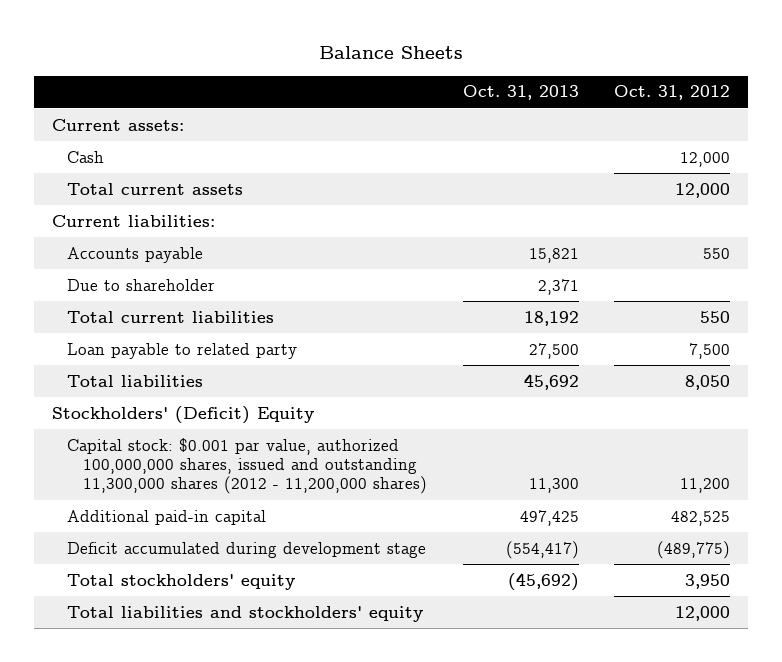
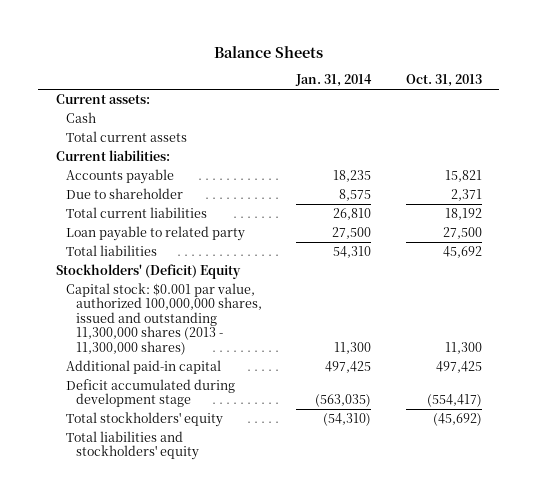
[614,85,731,101] Oct. 31, 2012 -> none
none -> [295,74,373,88] Jan. 31, 2014
[67,437,428,495] Capital stock: $0.001 par value, authorized 100,000,000 shares, issued and outstanding 11,300,000 shares (2012 - 11,200,000 shares) -> [65,283,262,355] Capital stock: $0.001 par value, authorized 100,000,000 shares, issued and outstanding 11,300,000 shares (2013 - 11,300,000 shares)

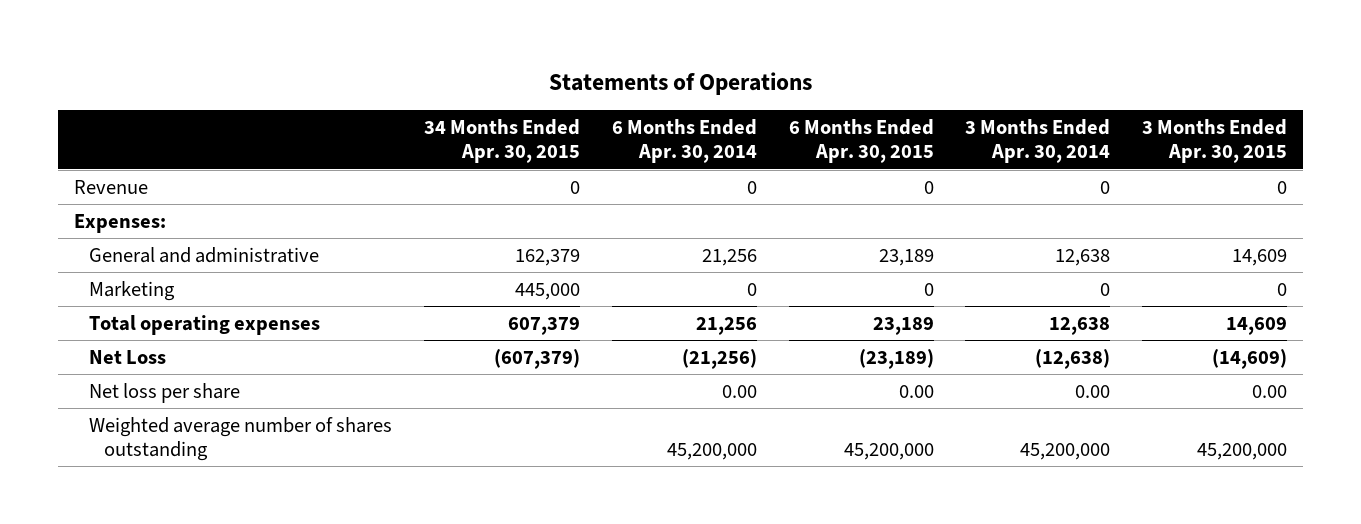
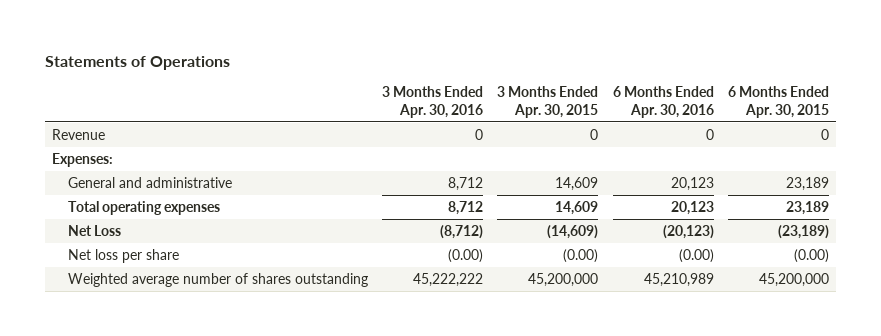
[423,118,580,164] 34 Months Ended Apr. 30, 2015 -> none
[611,118,757,164] 6 Months Ended Apr. 30, 2014 -> none
[965,118,1111,164] 3 Months Ended Apr. 30, 2014 -> none
none -> [382,86,484,118] 3 Months Ended Apr. 30, 2016
none -> [612,86,714,118] 6 Months Ended Apr. 30, 2016
[89,280,176,301] Marketing -> none
[898,384,934,398] 0.00 -> [794,248,830,263] (0.00)
[1252,384,1288,398] 0.00 -> [563,248,599,263] (0.00)

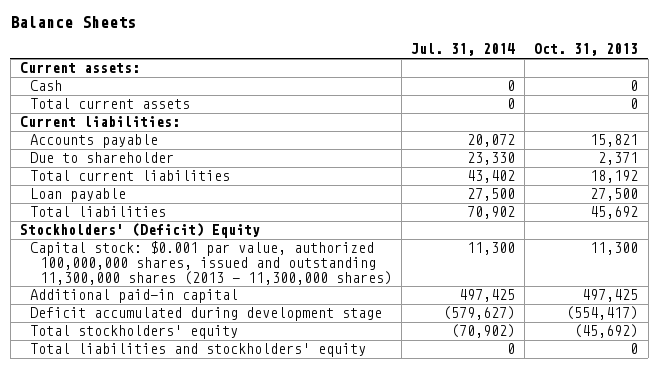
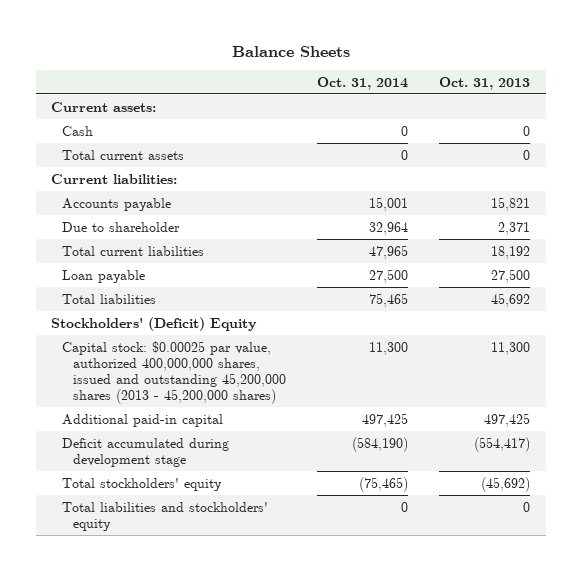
[411,43,516,57] Jul. 31, 2014 -> none
none -> [316,76,408,90] Oct. 31, 2014
[30,241,393,285] Capital stock: $0.001 par value, authorized 100,000,000 shares, issued and outstanding 11,300,000 shares (2013 - 11,300,000 shares) -> [62,340,286,405] Capital stock: $0.00025 par value, authorized 400,000,000 shares, issued and outstanding 45,200,000 shares (2013 - 45,200,000 shares)

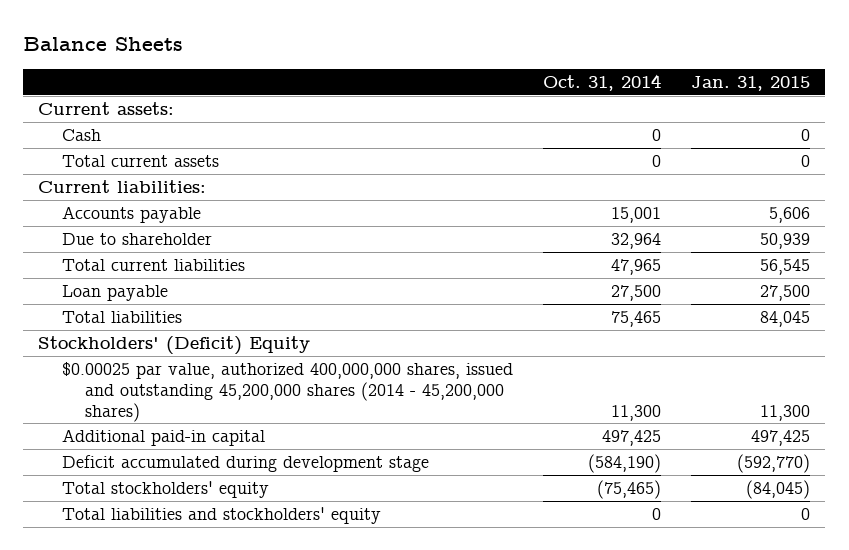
[439,76,531,90] Oct. 31, 2013 -> none
none -> [691,76,811,92] Jan. 31, 2015
[62,340,286,405] Capital stock: $0.00025 par value, authorized 400,000,000 shares, issued and outstanding 45,200,000 shares (2013 - 45,200,000 shares) -> [61,361,513,422] $0.00025 par value, authorized 400,000,000 shares, issued and outstanding 45,200,000 shares (2014 - 45,200,000 shares)

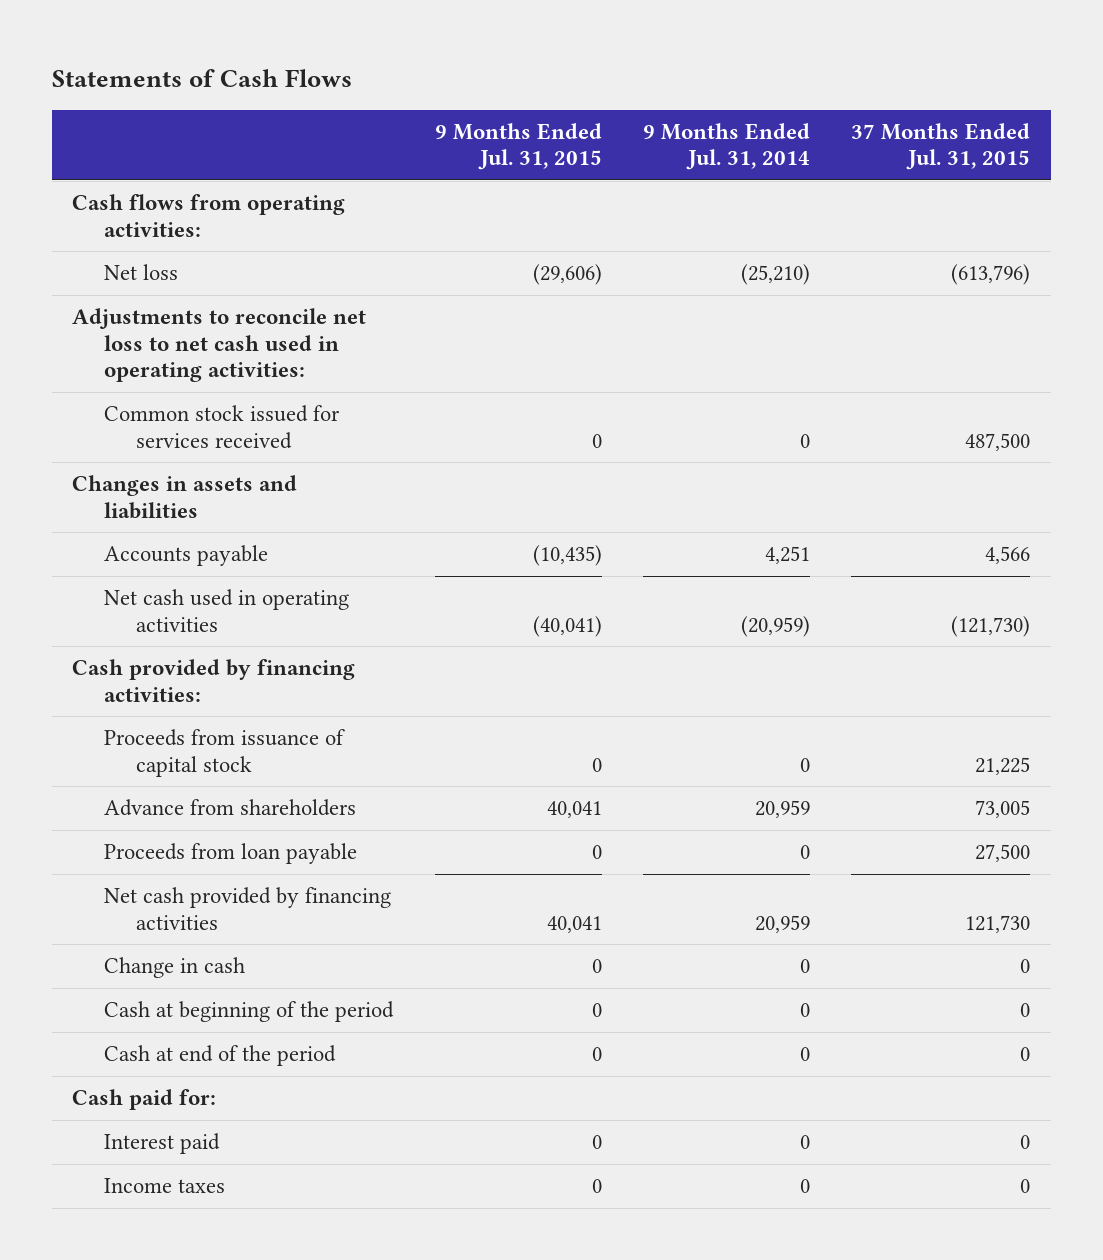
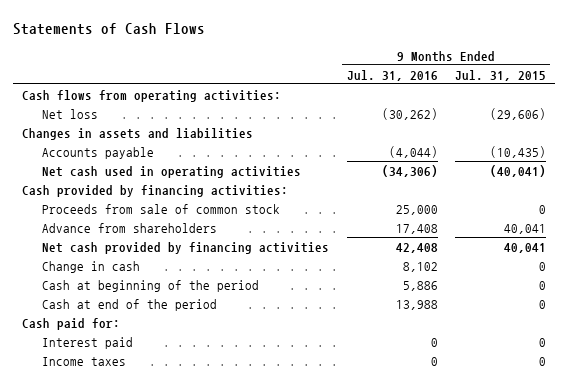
[643,122,811,171] 9 Months Ended Jul. 31, 2014 -> none
[851,122,1031,171] 37 Months Ended Jul. 31, 2015 -> none
none -> [346,69,438,81] Jul. 31, 2016
[72,308,367,383] Adjustments to reconcile net loss to net cash used in operating activities: -> none
[104,405,341,449] Common stock issued for services received -> none
[104,729,346,777] Proceeds from issuance of capital stock -> [42,203,281,214] Proceeds from sale of common stock
[104,843,358,865] Proceeds from loan payable -> none

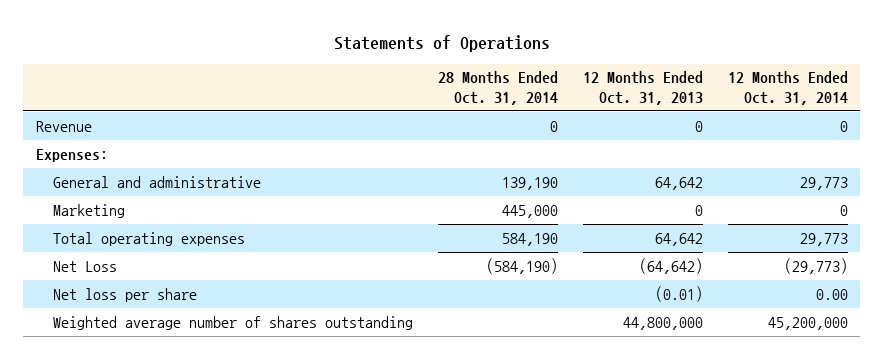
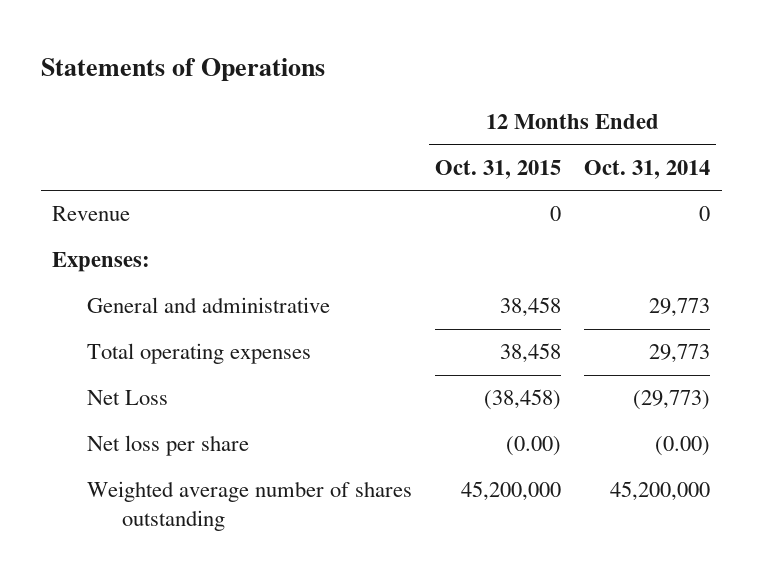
[438,71,559,105] 28 Months Ended Oct. 31, 2014 -> none
[582,71,703,105] 12 Months Ended Oct. 31, 2013 -> none
none -> [435,159,562,179] Oct. 31, 2015
[53,203,126,218] Marketing -> none
[815,288,848,300] 0.00 -> [655,436,711,457] (0.00)

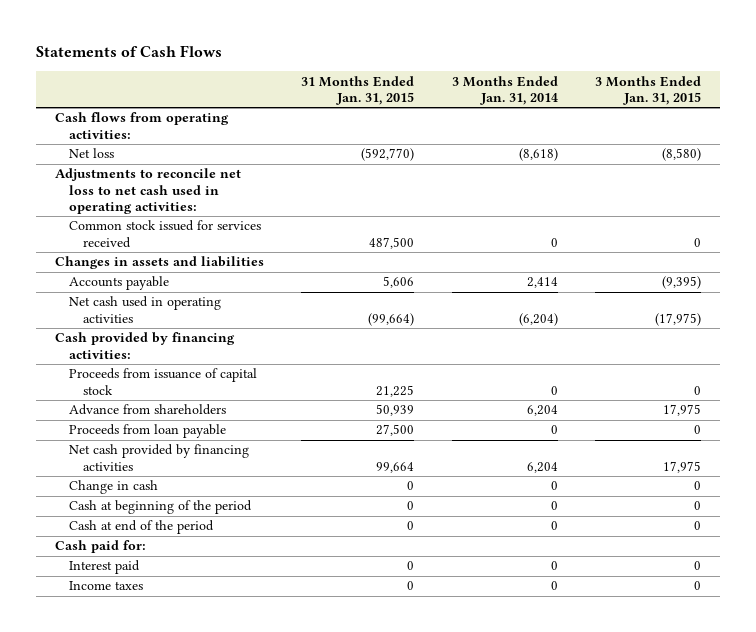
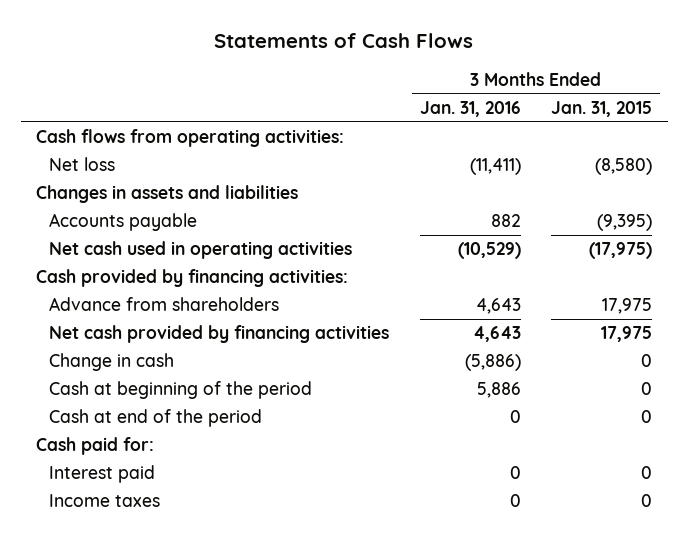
[301,75,415,105] 31 Months Ended Jan. 31, 2015 -> none
[451,75,558,105] 3 Months Ended Jan. 31, 2014 -> none
none -> [419,101,521,118] Jan. 31, 2016
[54,168,241,214] Adjustments to reconcile net loss to net cash used in operating activities: -> none
[69,220,262,248] Common stock issued for services received -> none
[69,368,258,395] Proceeds from issuance of capital stock -> none
[69,424,227,439] Proceeds from loan payable -> none

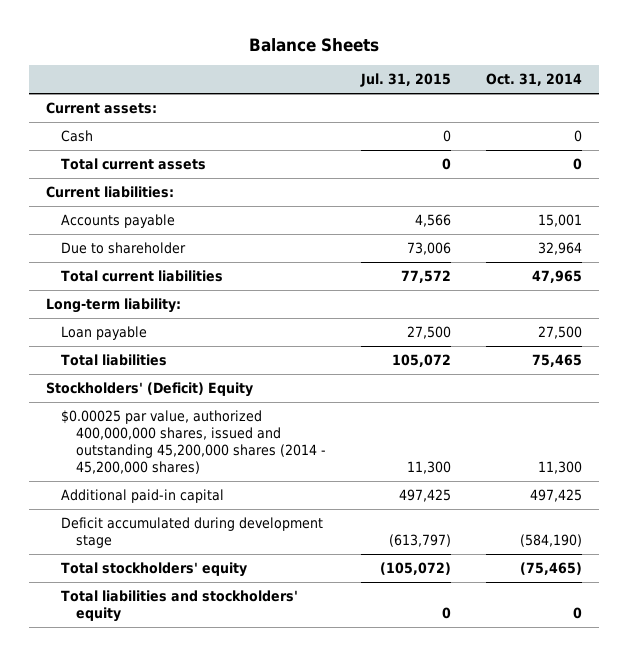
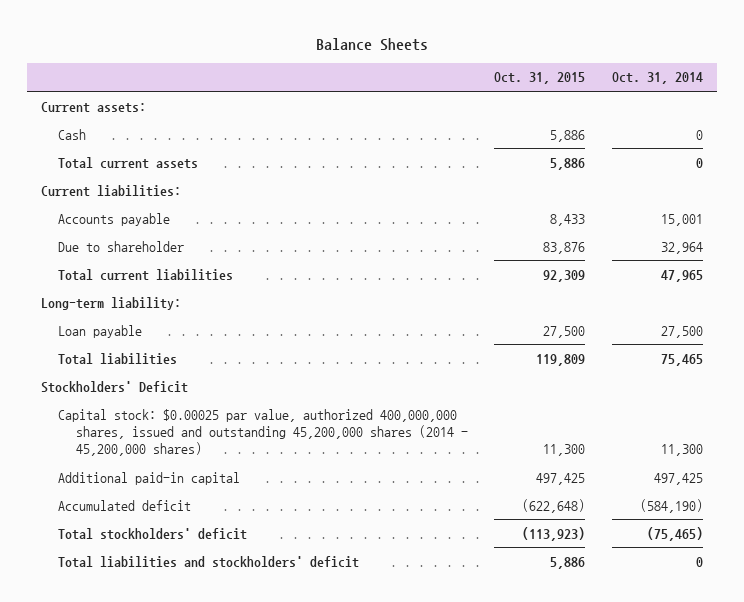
[359,73,451,88] Jul. 31, 2015 -> none
none -> [494,72,586,85] Oct. 31, 2015
[46,382,254,398] Stockholders' (Deficit) Equity -> [40,380,188,393] Stockholders' Deficit
[61,410,326,474] $0.00025 par value, authorized 400,000,000 shares, issued and outstanding 45,200,000 shares (2014 - 45,200,000 shares) -> [58,408,468,457] Capital stock: $0.00025 par value, authorized 400,000,000 shares, issued and outstanding 45,200,000 shares (2014 - 45,200,000 shares)
[61,517,324,549] Deficit accumulated during development stage -> [58,499,192,511] Accumulated deficit
[61,562,248,578] Total stockholders' equity -> [58,527,248,540] Total stockholders' deficit
[61,590,299,623] Total liabilities and stockholders' equity -> [58,555,360,568] Total liabilities and stockholders' deficit

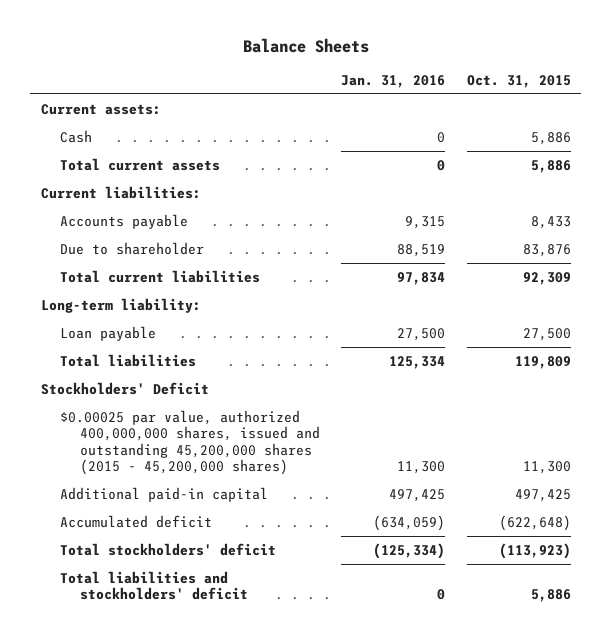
[612,72,704,85] Oct. 31, 2014 -> none
none -> [341,74,446,88] Jan. 31, 2016
[58,408,468,457] Capital stock: $0.00025 par value, authorized 400,000,000 shares, issued and outstanding 45,200,000 shares (2014 - 45,200,000 shares) -> [60,409,321,476] $0.00025 par value, authorized 400,000,000 shares, issued and outstanding 45,200,000 shares (2015 - 45,200,000 shares)

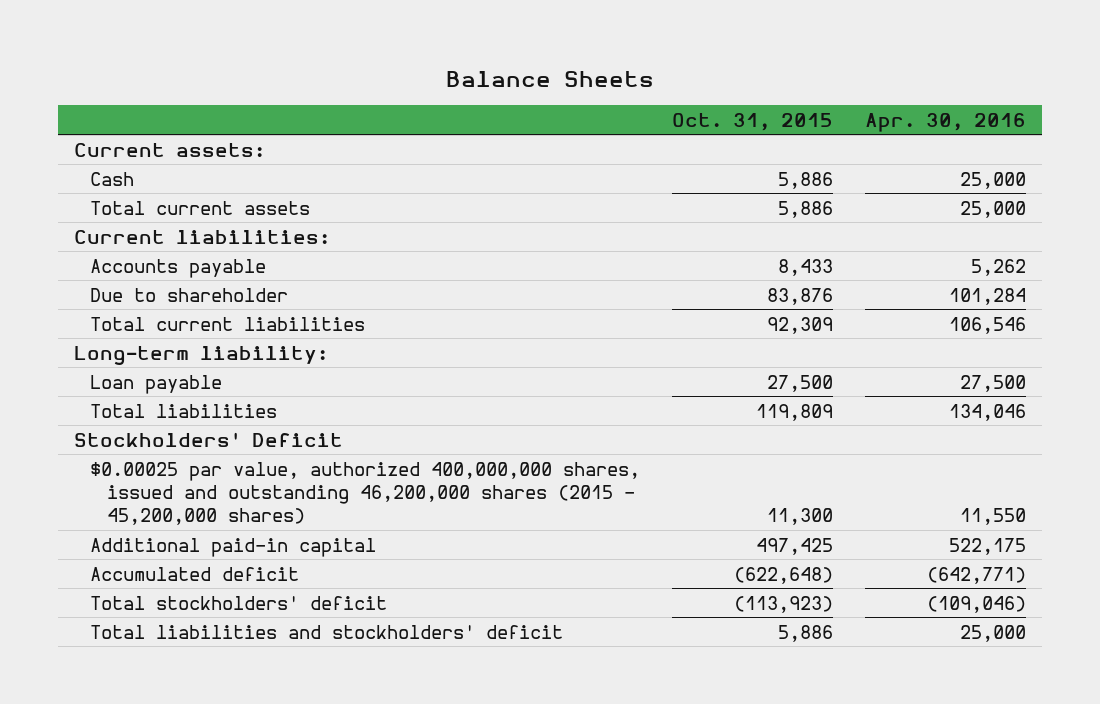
[341,74,446,88] Jan. 31, 2016 -> none
none -> [865,112,1027,132] Apr. 30, 2016
[60,409,321,476] $0.00025 par value, authorized 400,000,000 shares, issued and outstanding 45,200,000 shares (2015 - 45,200,000 shares) -> [90,461,641,526] $0.00025 par value, authorized 400,000,000 shares, issued and outstanding 46,200,000 shares (2015 - 45,200,000 shares)

